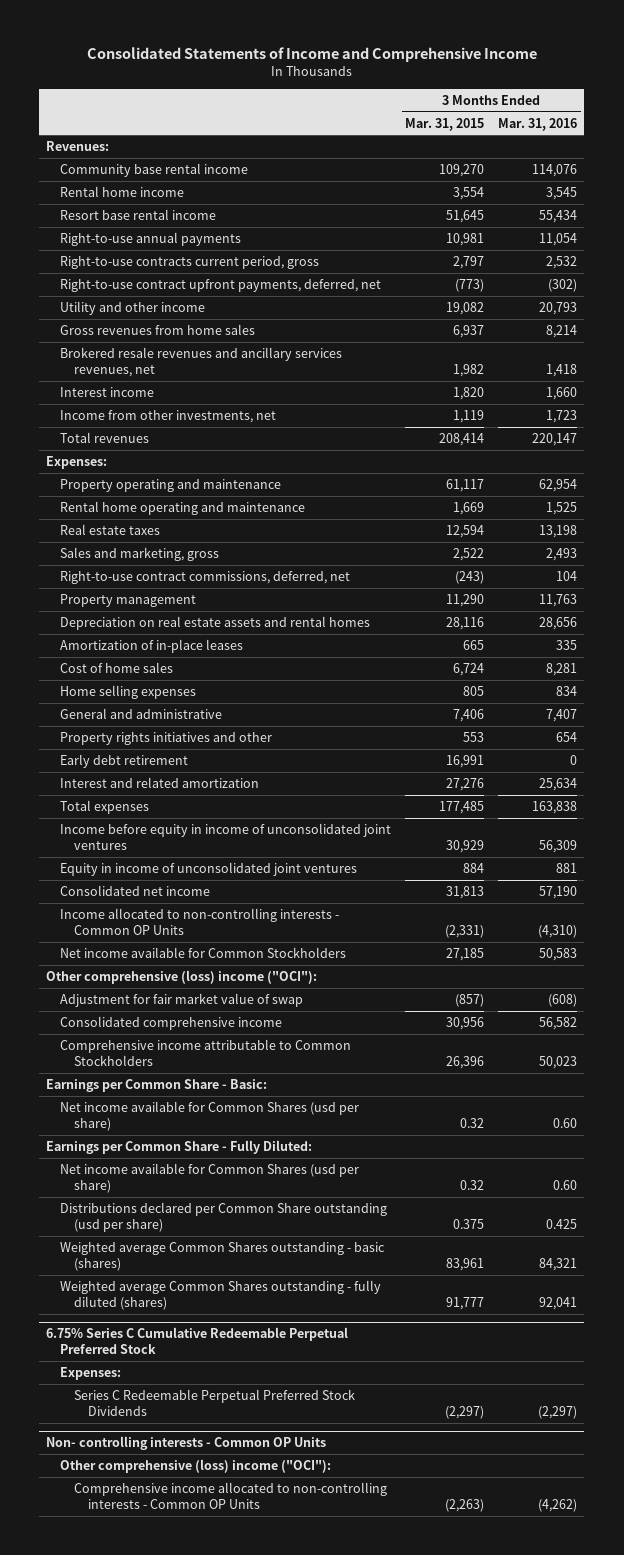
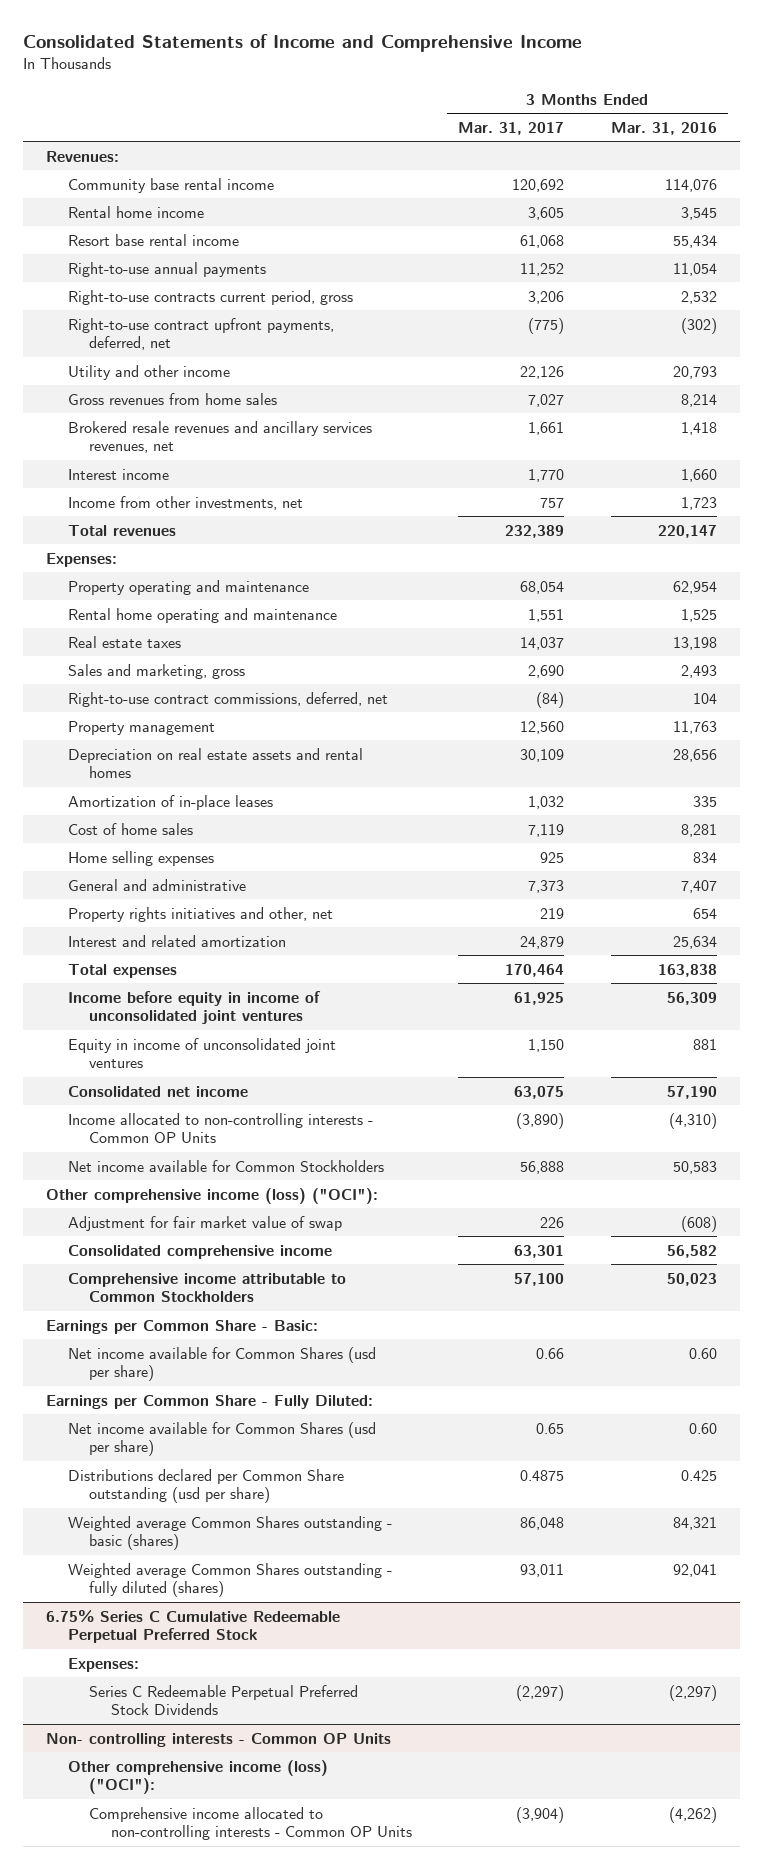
[405,117,485,131] Mar. 31, 2015 -> none
none -> [458,121,565,135] Mar. 31, 2017
[60,753,189,768] Early debt retirement -> none
[60,731,273,745] Property rights initiatives and other -> [67,906,333,922] Property rights initiatives and other, net
[46,969,318,984] Other comprehensive (loss) income ("OCI"): -> [46,1187,379,1204] Other comprehensive income (loss) ("OCI"):
[60,1458,332,1473] Other comprehensive (loss) income ("OCI"): -> [67,1759,328,1795] Other comprehensive income (loss) ("OCI"):

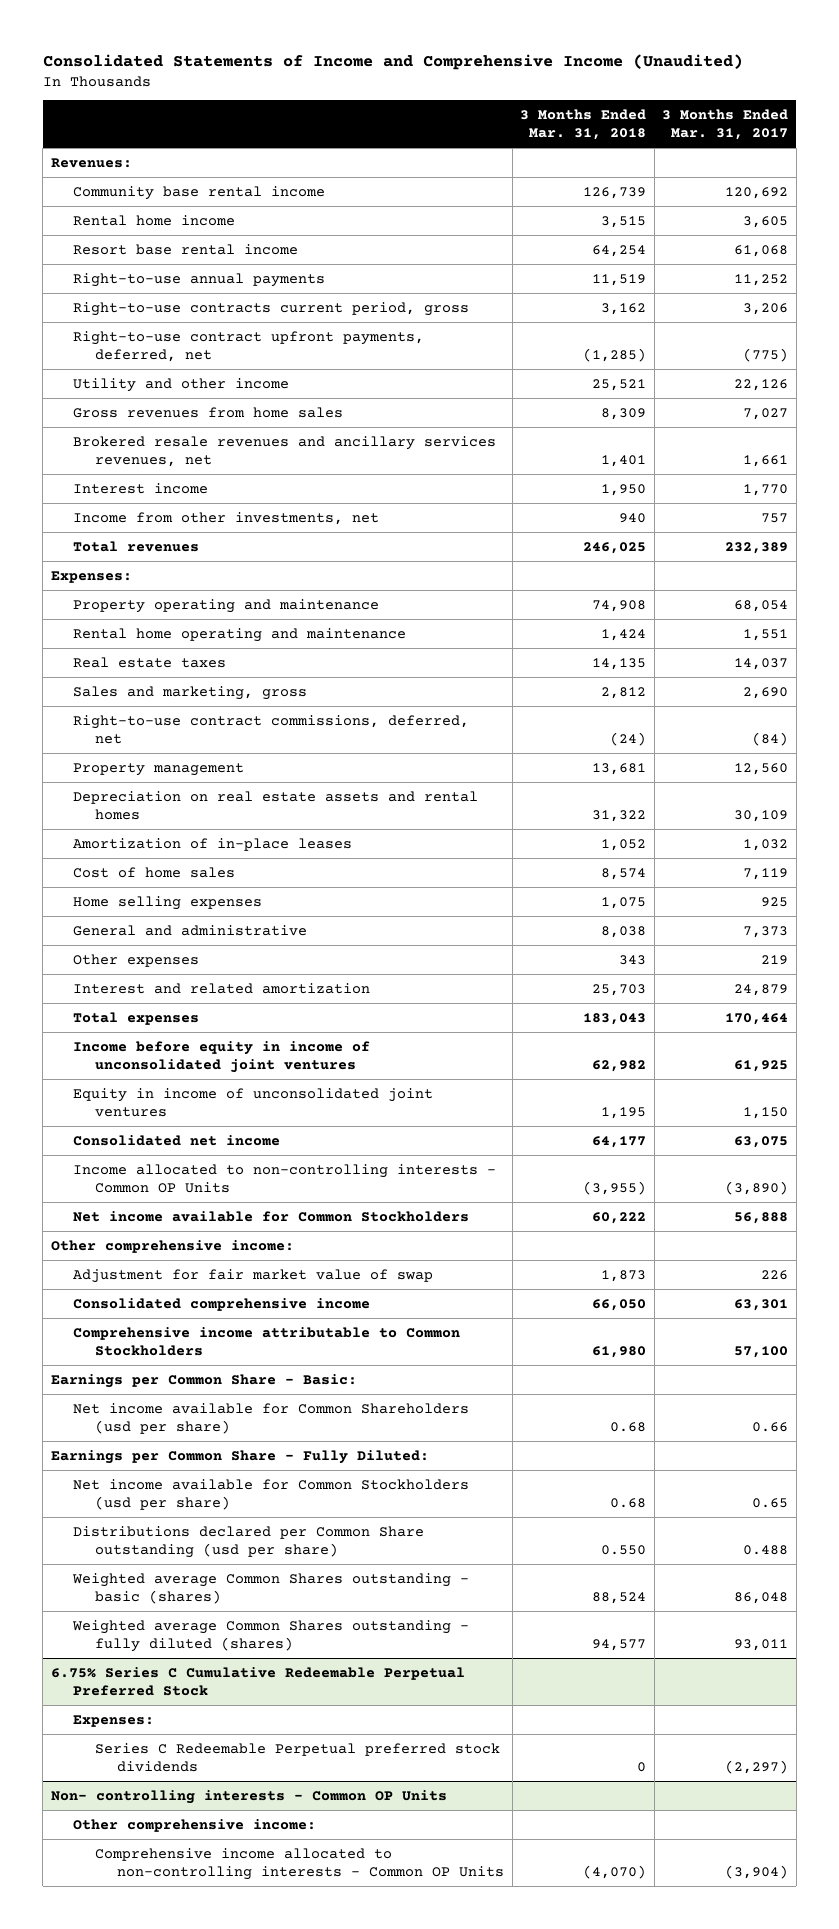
[22,33,582,52] Consolidated Statements of Income and Comprehensive Income -> [42,53,743,70] Consolidated Statements of Income and Comprehensive Income (Unaudited)
[610,121,717,135] Mar. 31, 2016 -> none
none -> [520,108,647,140] 3 Months Ended Mar. 31, 2018
[67,906,333,922] Property rights initiatives and other, net -> [72,953,199,967] Other expenses
[46,1187,379,1204] Other comprehensive income (loss) ("OCI"): -> [50,1239,294,1253] Other comprehensive income:
[67,1346,376,1382] Net income available for Common Shares (usd per share) -> [72,1402,469,1434] Net income available for Common Shareholders (usd per share)
[67,1421,376,1457] Net income available for Common Shares (usd per share) -> [72,1478,469,1510] Net income available for Common Stockholders (usd per share)
[520,1469,565,1481] 0.4875 -> [743,1544,789,1555] 0.488
[89,1684,359,1716] Series C Redeemable Perpetual Preferred Stock Dividends -> [95,1742,501,1772] Series C Redeemable Perpetual preferred stock dividends
[67,1759,328,1795] Other comprehensive income (loss) ("OCI"): -> [72,1818,316,1832] Other comprehensive income:

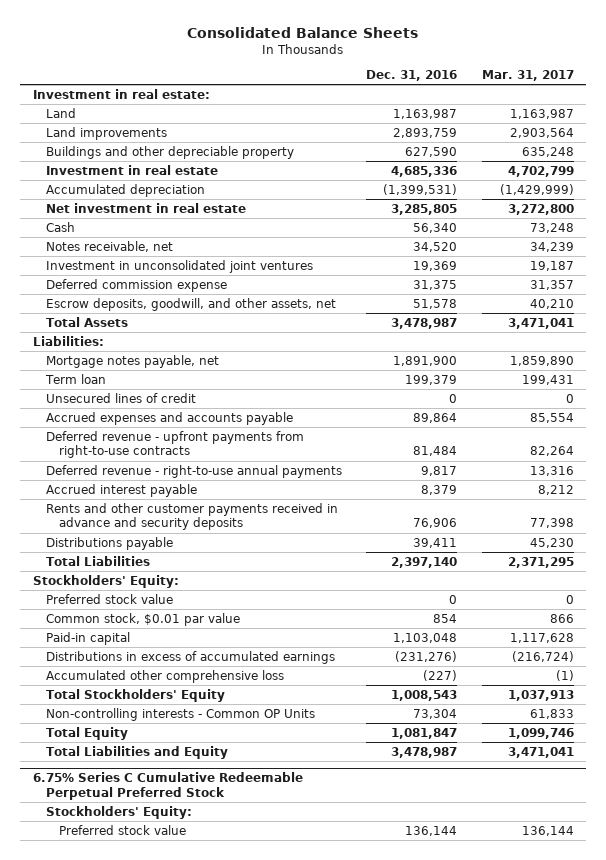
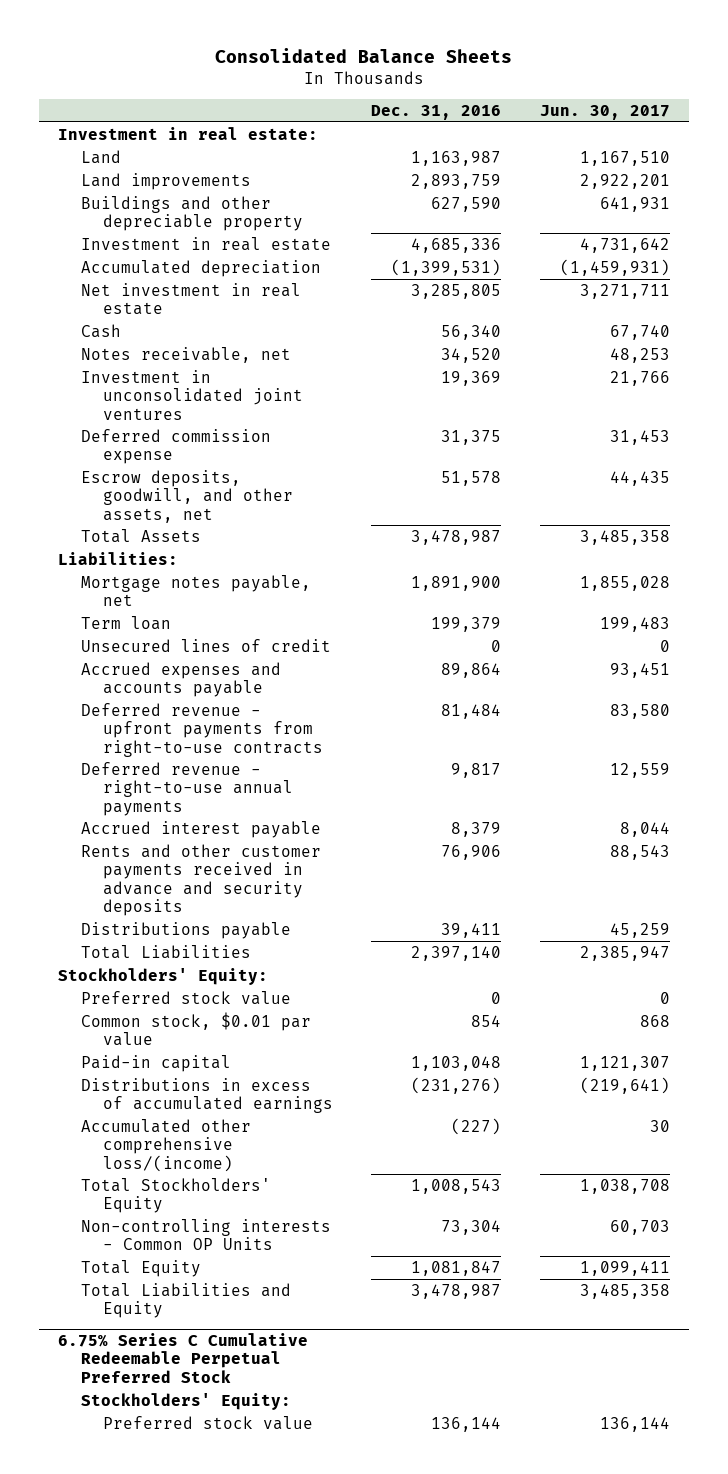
[481,70,574,82] Mar. 31, 2017 -> none
none -> [540,104,671,120] Jun. 30, 2017
[45,669,284,683] Accumulated other comprehensive loss -> [80,1118,251,1172] Accumulated other comprehensive loss/(income)

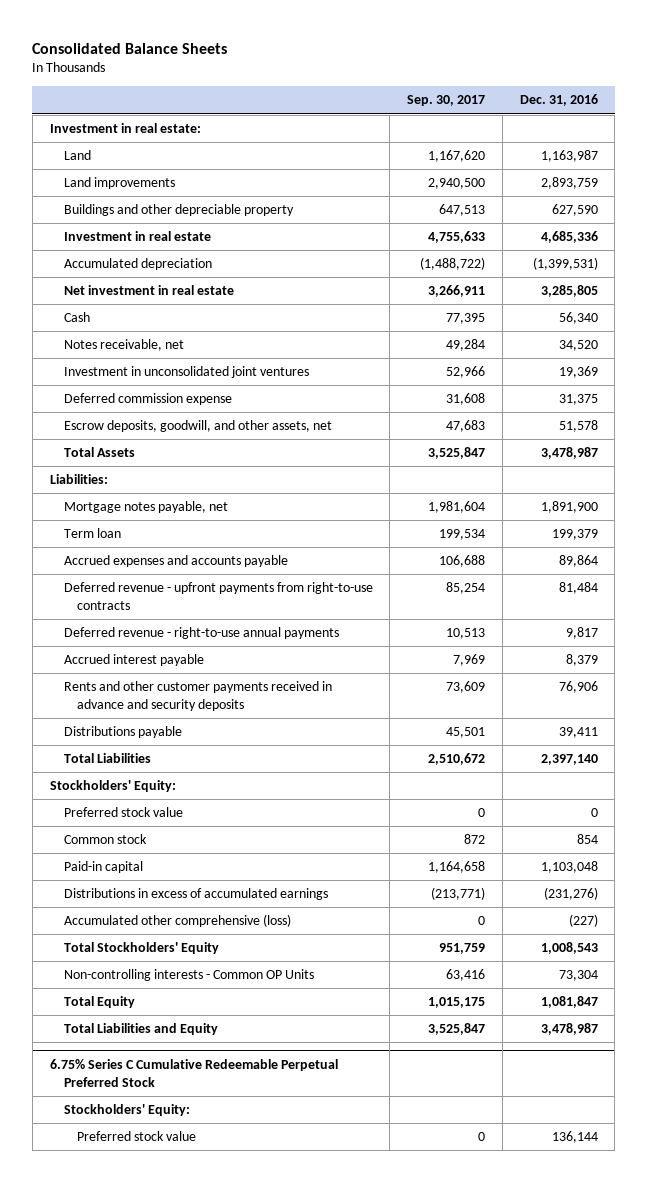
[540,104,671,120] Jun. 30, 2017 -> none
none -> [407,95,486,107] Sep. 30, 2017
[80,638,331,652] Unsecured lines of credit -> none
[80,1011,311,1047] Common stock, $0.01 par value -> [63,834,147,845] Common stock
[80,1118,251,1172] Accumulated other comprehensive loss/(income) -> [63,914,291,928] Accumulated other comprehensive (loss)

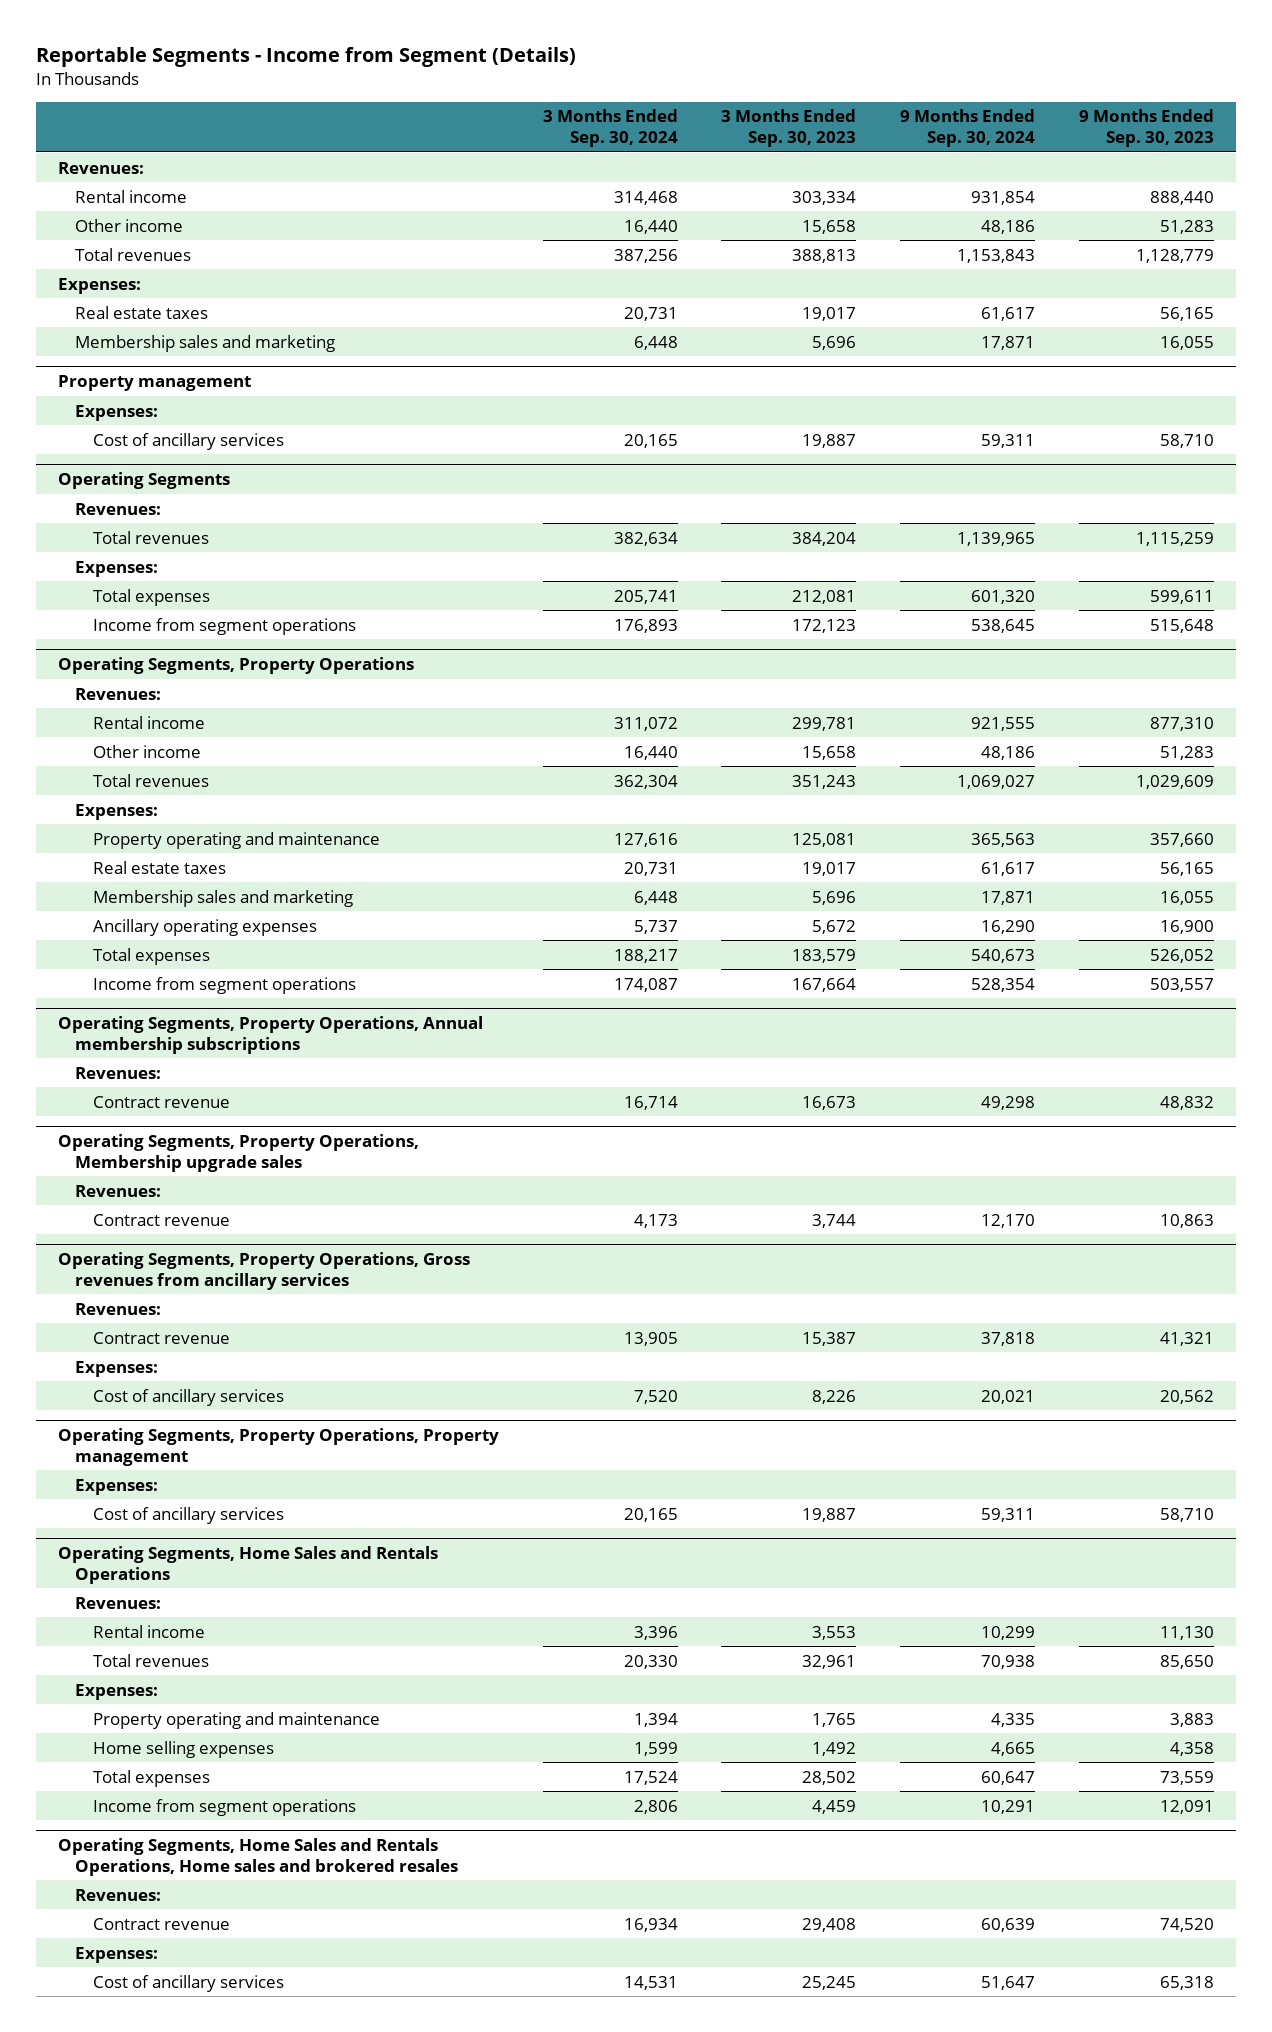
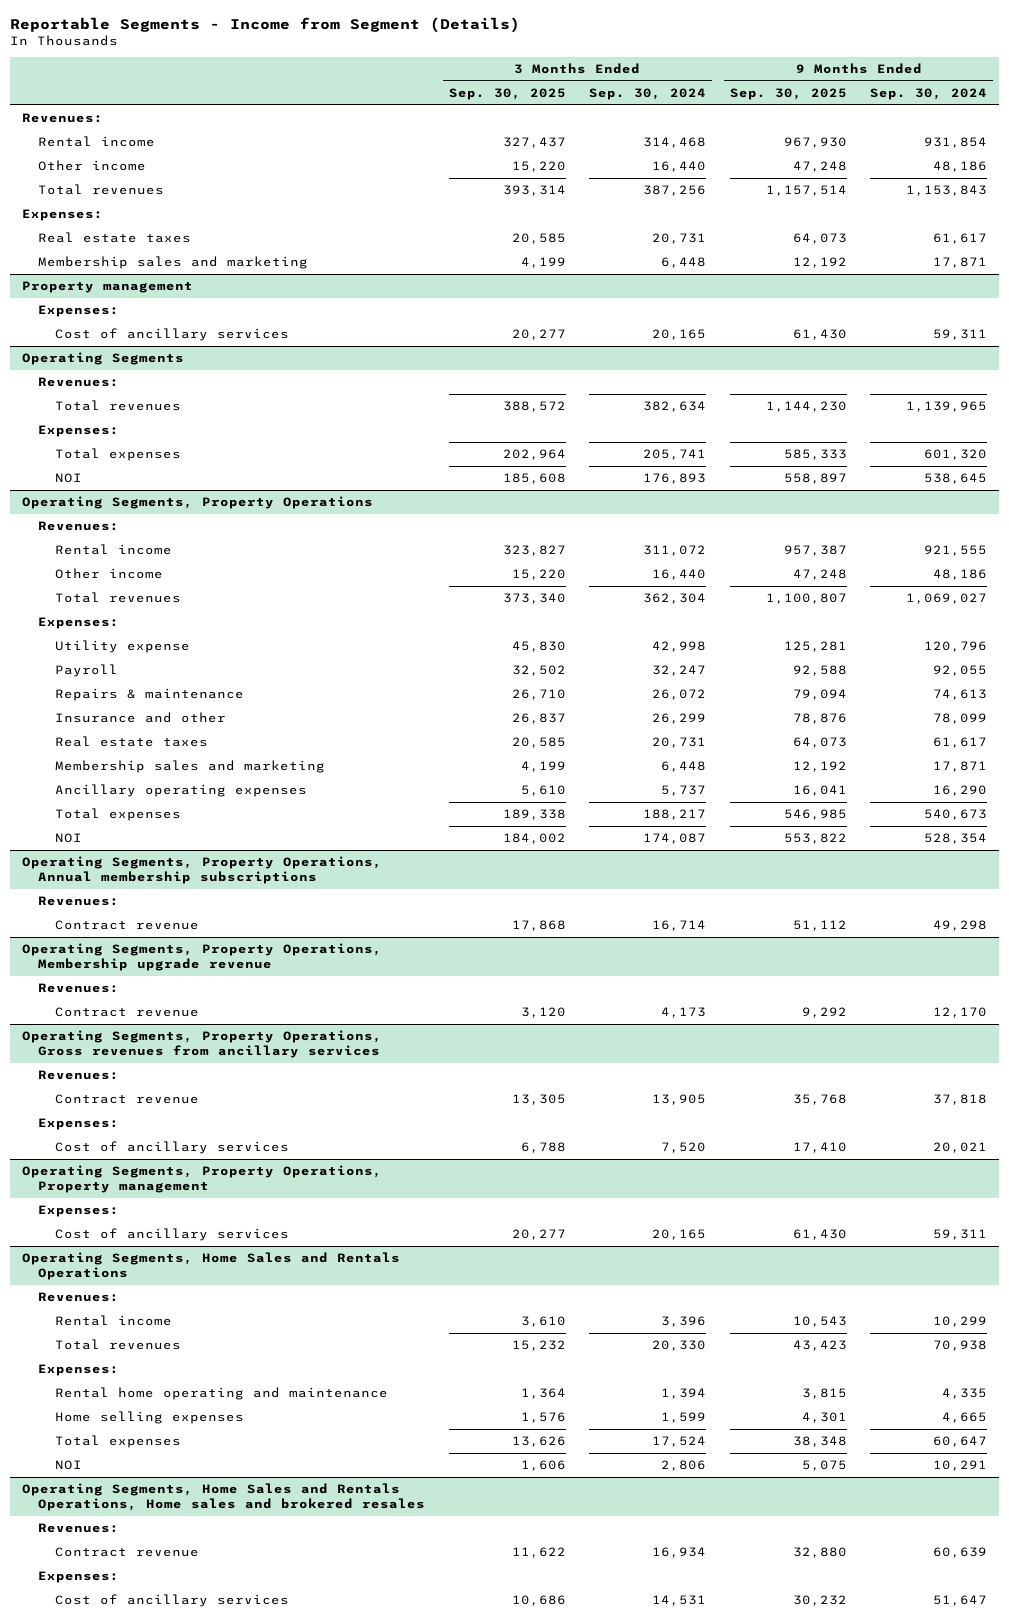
[721,109,857,147] 3 Months Ended Sep. 30, 2023 -> none
[1078,109,1214,147] 9 Months Ended Sep. 30, 2023 -> none
none -> [448,88,566,101] Sep. 30, 2025
none -> [729,88,847,101] Sep. 30, 2025
[93,617,357,635] Income from segment operations -> [54,473,82,484] NOI
[93,831,381,849] Property operating and maintenance -> none
none -> [54,640,190,654] Utility expense
none -> [54,664,118,678] Payroll
none -> [54,688,244,702] Repairs & maintenance
none -> [54,712,226,724] Insurance and other
[93,976,357,994] Income from segment operations -> [54,833,82,844] NOI
[57,1134,419,1172] Operating Segments, Property Operations, Membership upgrade sales -> [21,943,382,971] Operating Segments, Property Operations, Membership upgrade revenue
[93,1711,381,1729] Property operating and maintenance -> [54,1387,388,1401] Rental home operating and maintenance
[93,1798,357,1816] Income from segment operations -> [54,1460,82,1471] NOI

